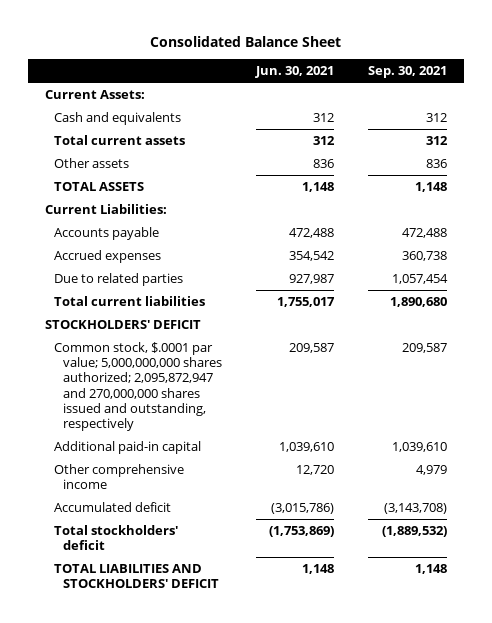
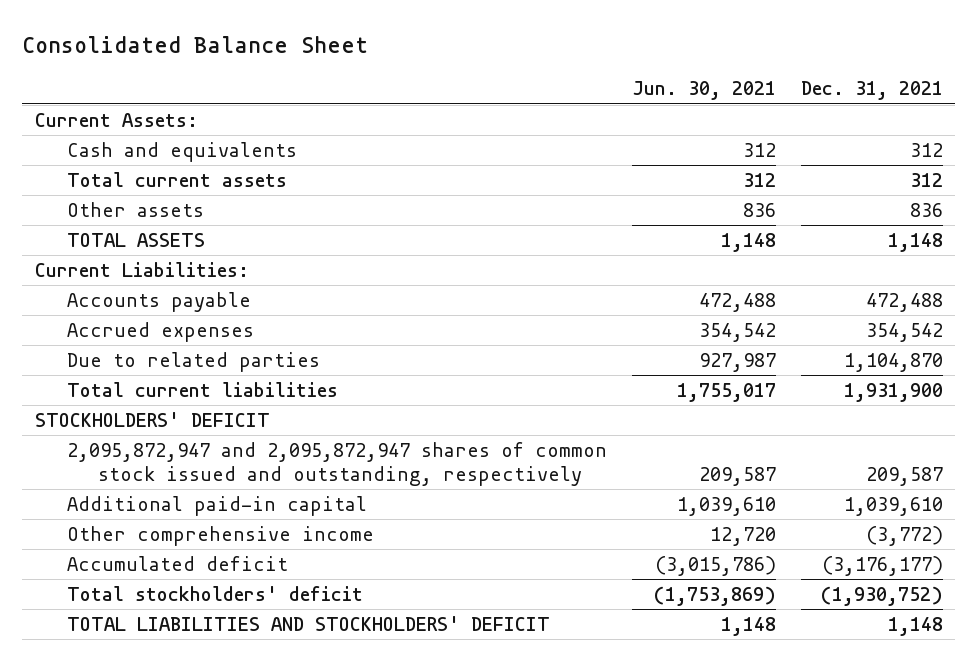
[367,66,447,79] Sep. 30, 2021 -> none
none -> [800,81,943,101] Dec. 31, 2021
[53,341,223,431] Common stock, $.0001 par value; 5,000,000,000 shares authorized; 2,095,872,947 and 270,000,000 shares issued and outstanding, respectively -> [66,442,607,486] 2,095,872,947 and 2,095,872,947 shares of common stock issued and outstanding, respectively

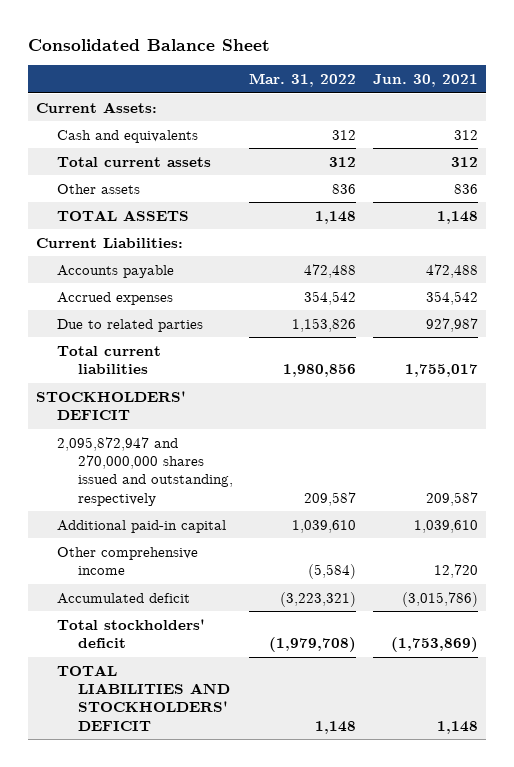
[800,81,943,101] Dec. 31, 2021 -> none
none -> [249,73,357,88] Mar. 31, 2022
[66,442,607,486] 2,095,872,947 and 2,095,872,947 shares of common stock issued and outstanding, respectively -> [57,436,233,506] 2,095,872,947 and 270,000,000 shares issued and outstanding, respectively

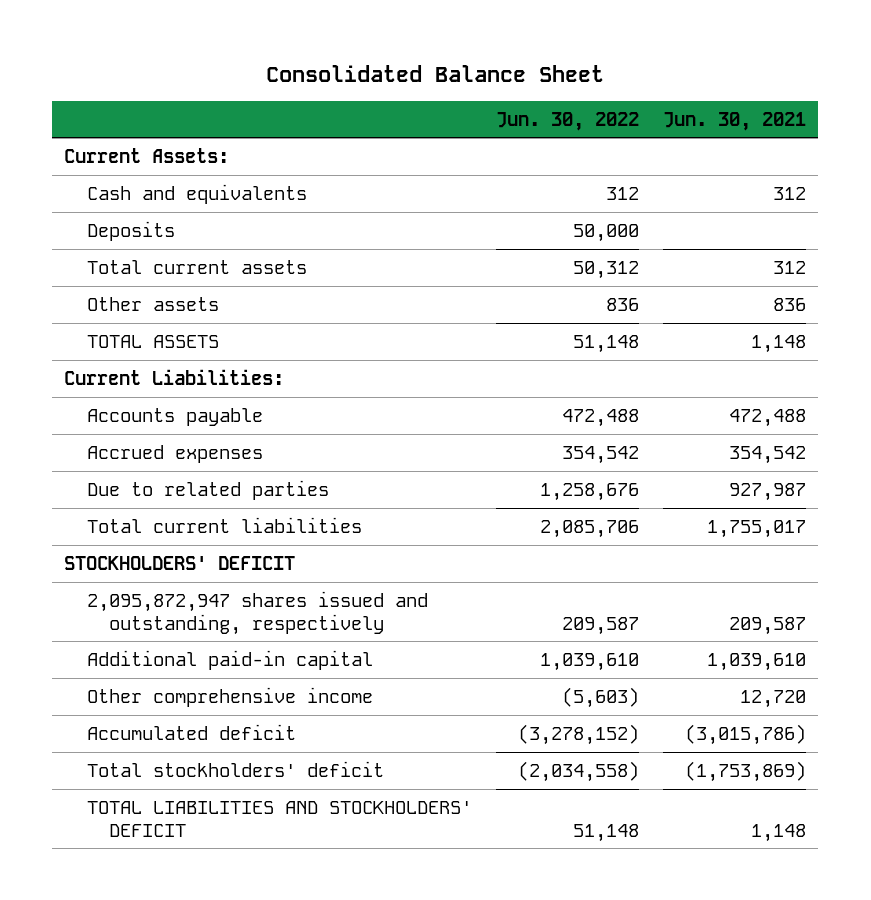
[249,73,357,88] Mar. 31, 2022 -> none
none -> [495,111,639,131] Jun. 30, 2022
none -> [86,220,175,241] Deposits
[57,436,233,506] 2,095,872,947 and 270,000,000 shares issued and outstanding, respectively -> [86,590,428,635] 2,095,872,947 shares issued and outstanding, respectively

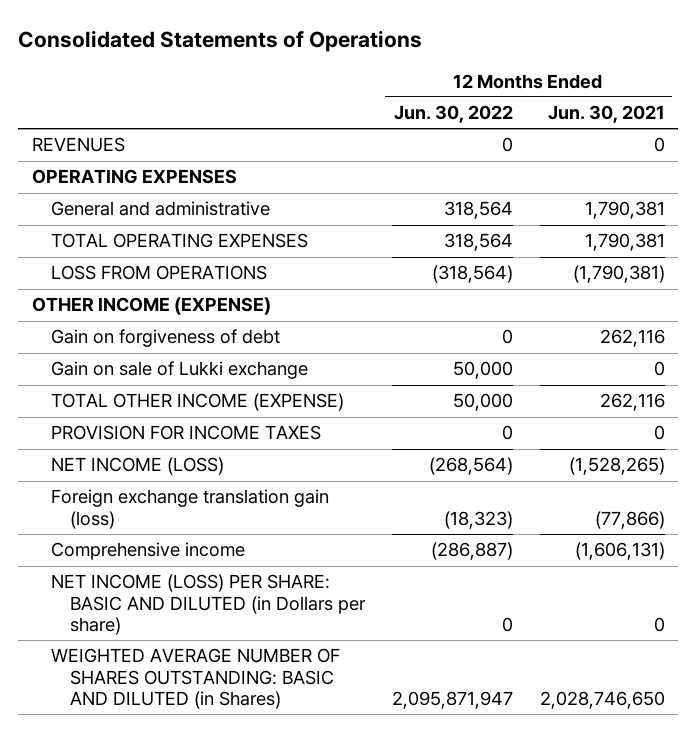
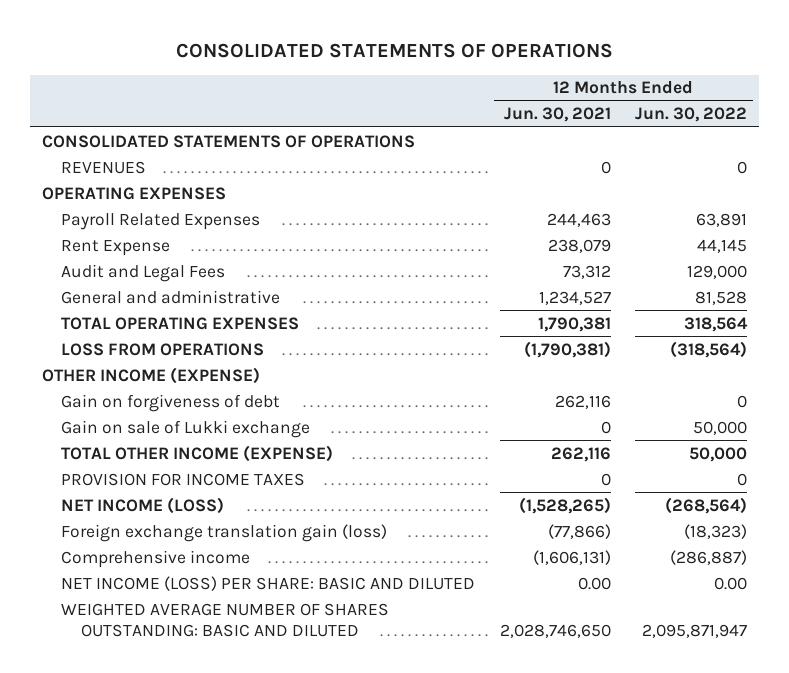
[18,29,423,52] Consolidated Statements of Operations -> [175,43,613,59] CONSOLIDATED STATEMENTS OF OPERATIONS
none -> [42,134,416,148] CONSOLIDATED STATEMENTS OF OPERATIONS
none -> [61,212,261,230] Payroll Related Expenses
none -> [61,239,171,256] Rent Expense
none -> [61,263,226,282] Audit and Legal Fees
[443,201,513,220] 318,564 -> [695,290,748,305] 81,528
[584,201,665,220] 1,790,381 -> [538,290,611,305] 1,234,527
[50,574,366,636] NET INCOME (LOSS) PER SHARE: BASIC AND DILUTED (in Dollars per share) -> [61,575,476,591] NET INCOME (LOSS) PER SHARE: BASIC AND DILUTED
[501,617,513,633] 0 -> [714,576,748,590] 0.00
[653,617,665,633] 0 -> [577,576,611,590] 0.00
[50,648,340,710] WEIGHTED AVERAGE NUMBER OF SHARES OUTSTANDING: BASIC AND DILUTED (in Shares) -> [61,602,390,637] WEIGHTED AVERAGE NUMBER OF SHARES OUTSTANDING: BASIC AND DILUTED

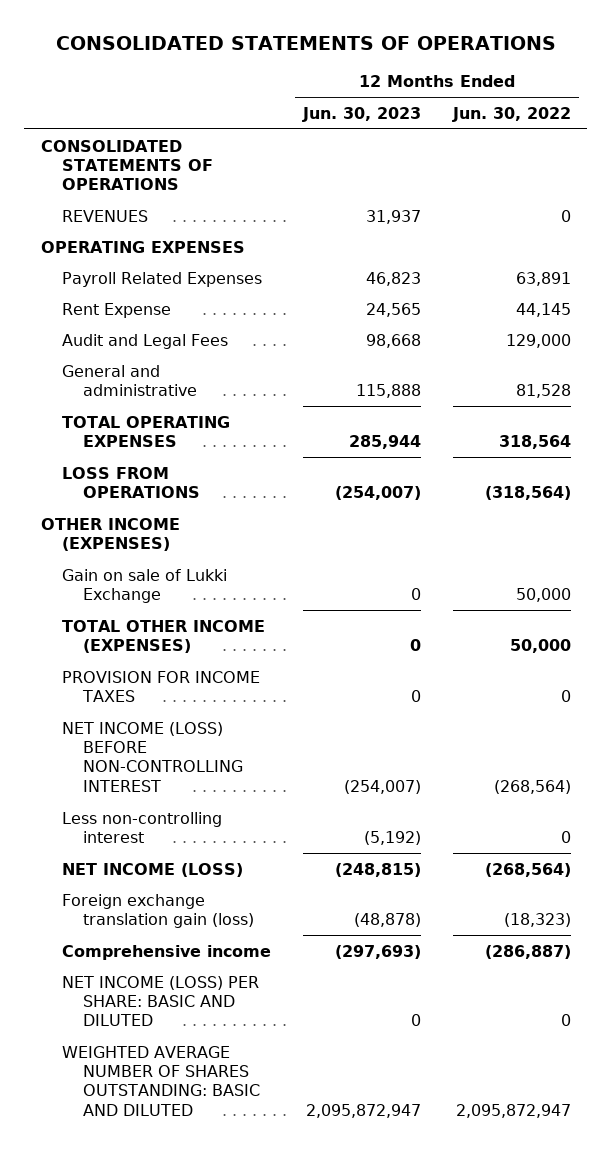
[503,107,611,123] Jun. 30, 2021 -> none
none -> [301,106,421,122] Jun. 30, 2023
[61,393,281,412] Gain on forgiveness of debt -> none
[42,366,261,384] OTHER INCOME (EXPENSE) -> [40,517,180,552] OTHER INCOME (EXPENSES)
[61,419,311,438] Gain on sale of Lukki exchange -> [61,568,227,604] Gain on sale of Lukki Exchange
[61,444,334,462] TOTAL OTHER INCOME (EXPENSE) -> [61,619,265,654] TOTAL OTHER INCOME (EXPENSES)
none -> [61,721,243,792] NET INCOME (LOSS) BEFORE NON-CONTROLLING INTEREST
none -> [61,811,222,844] Less non-controlling interest
[714,576,748,590] 0.00 -> [561,1014,572,1027] 0
[642,623,748,638] 2,095,871,947 -> [456,1103,572,1118] 2,095,872,947

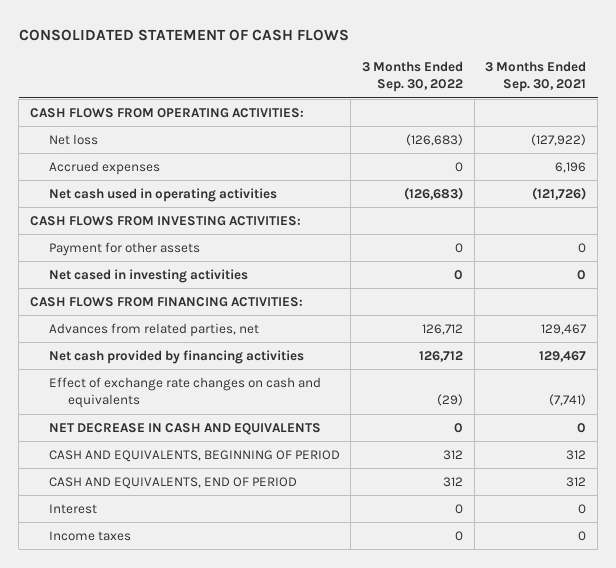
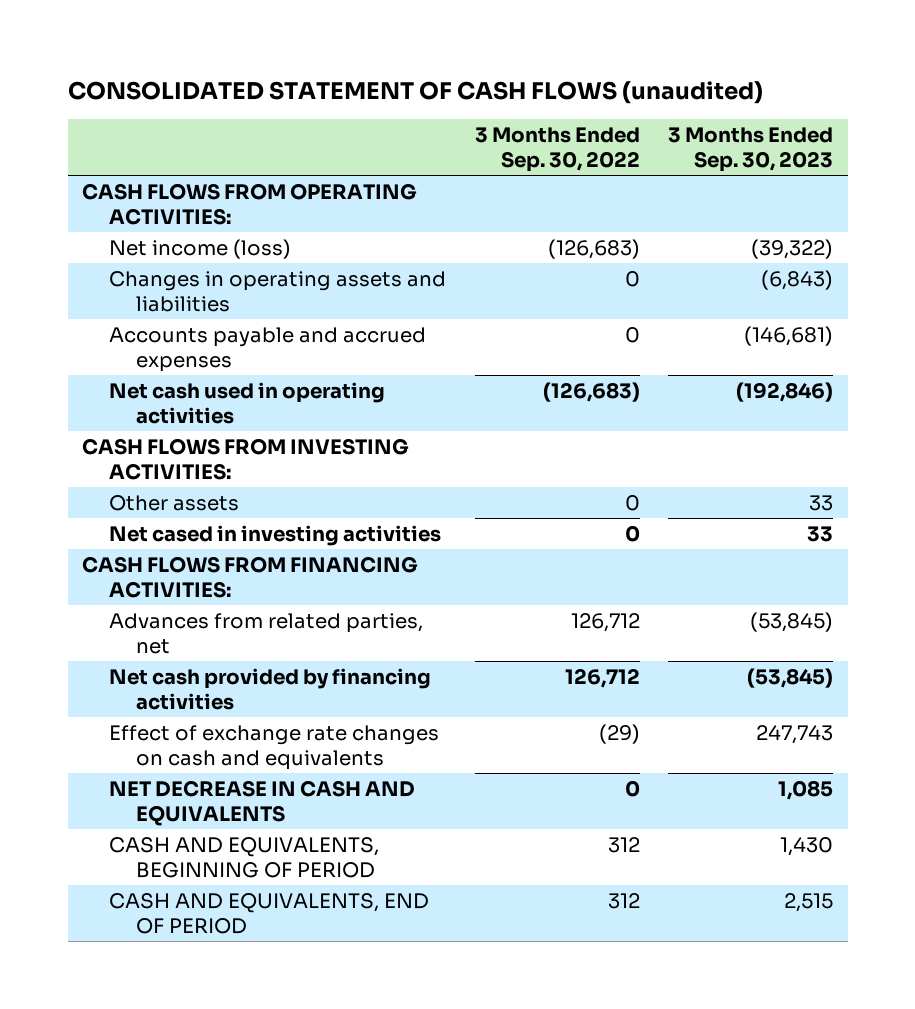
[18,28,349,41] CONSOLIDATED STATEMENT OF CASH FLOWS -> [67,80,763,104] CONSOLIDATED STATEMENT OF CASH FLOWS (unaudited)
[485,61,587,93] 3 Months Ended Sep. 30, 2021 -> none
none -> [668,126,834,173] 3 Months Ended Sep. 30, 2023
[48,160,160,175] Accrued expenses -> none
[48,133,98,145] Net loss -> [109,238,292,259] Net income (loss)
none -> [109,270,447,313] Changes in operating assets and liabilities
none -> [109,326,427,373] Accounts payable and accrued expenses
[48,241,200,256] Payment for other assets -> [109,494,240,511] Other assets
[48,503,97,514] Interest -> none
[48,530,131,541] Income taxes -> none

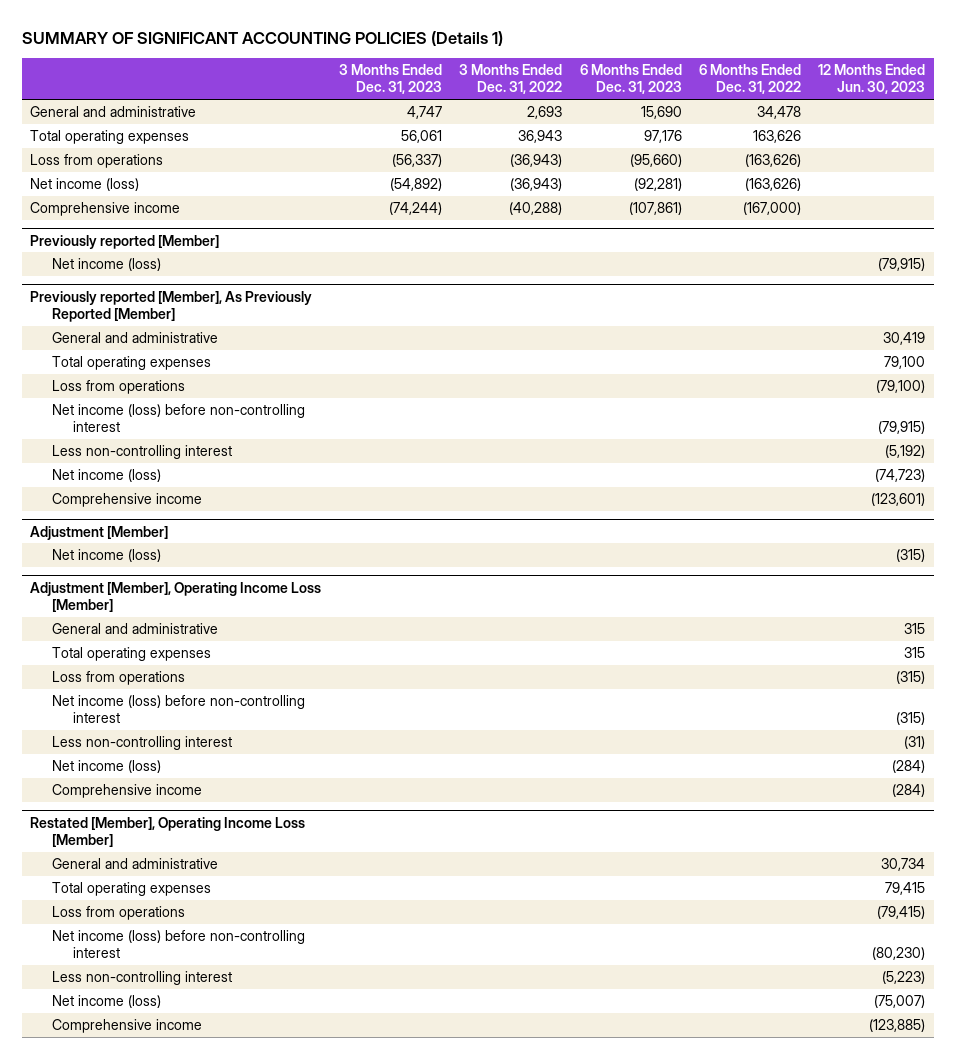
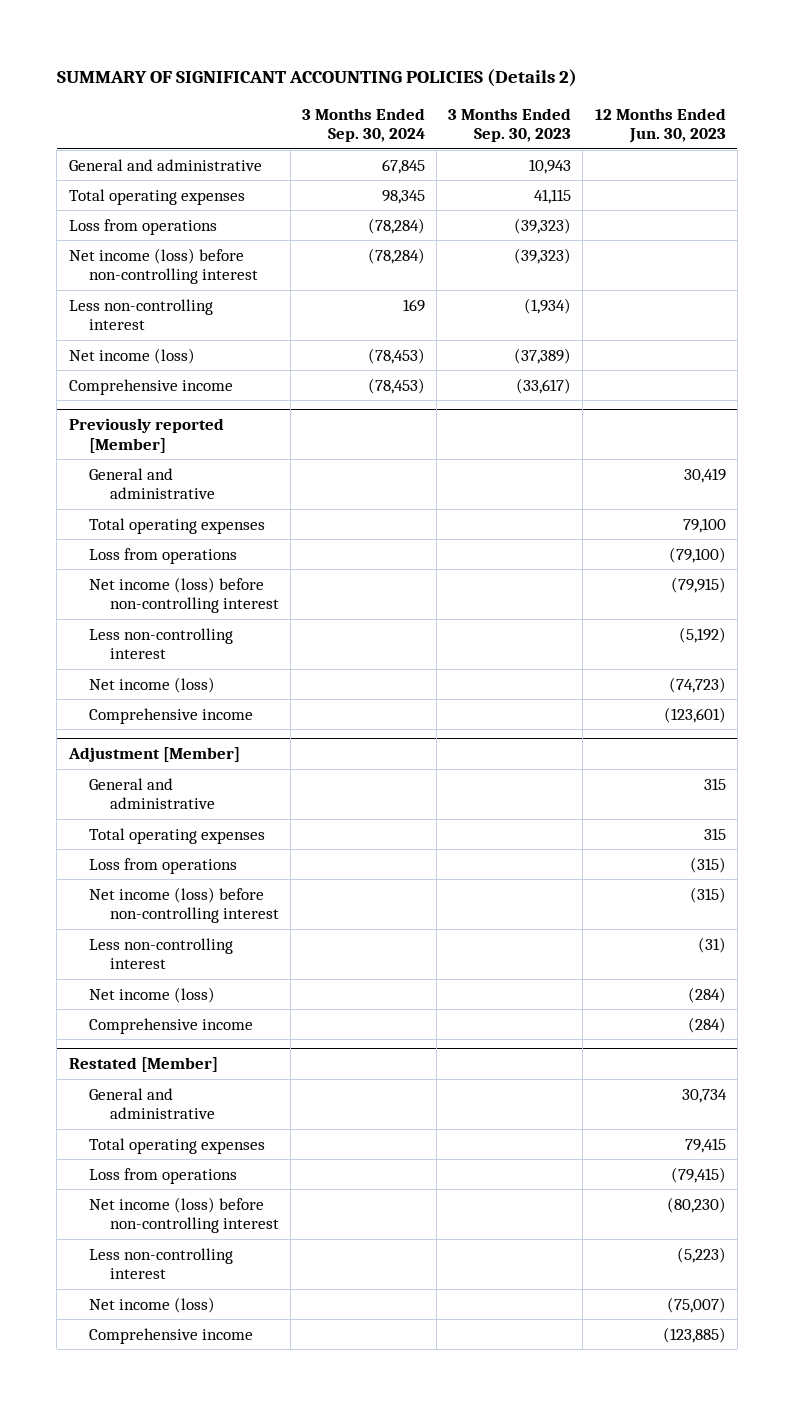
[21,30,503,46] SUMMARY OF SIGNIFICANT ACCOUNTING POLICIES (Details 1) -> [56,68,577,87] SUMMARY OF SIGNIFICANT ACCOUNTING POLICIES (Details 2)
[338,64,442,95] 3 Months Ended Dec. 31, 2023 -> none
[459,64,563,95] 3 Months Ended Dec. 31, 2022 -> none
[579,64,682,95] 6 Months Ended Dec. 31, 2023 -> none
[699,64,802,95] 6 Months Ended Dec. 31, 2022 -> none
none -> [302,107,426,143] 3 Months Ended Sep. 30, 2024
none -> [448,107,572,143] 3 Months Ended Sep. 30, 2023
none -> [68,247,259,285] Net income (loss) before non-controlling interest
none -> [68,298,213,331] Less non-controlling interest
[51,258,161,272] Net income (loss) -> none
[30,290,313,322] Previously reported [Member], As Previously Reported [Member] -> none
[51,549,161,563] Net income (loss) -> none
[30,581,322,612] Adjustment [Member], Operating Income Loss [Member] -> none
[30,816,306,847] Restated [Member], Operating Income Loss [Member] -> none
none -> [68,1057,218,1073] Restated [Member]

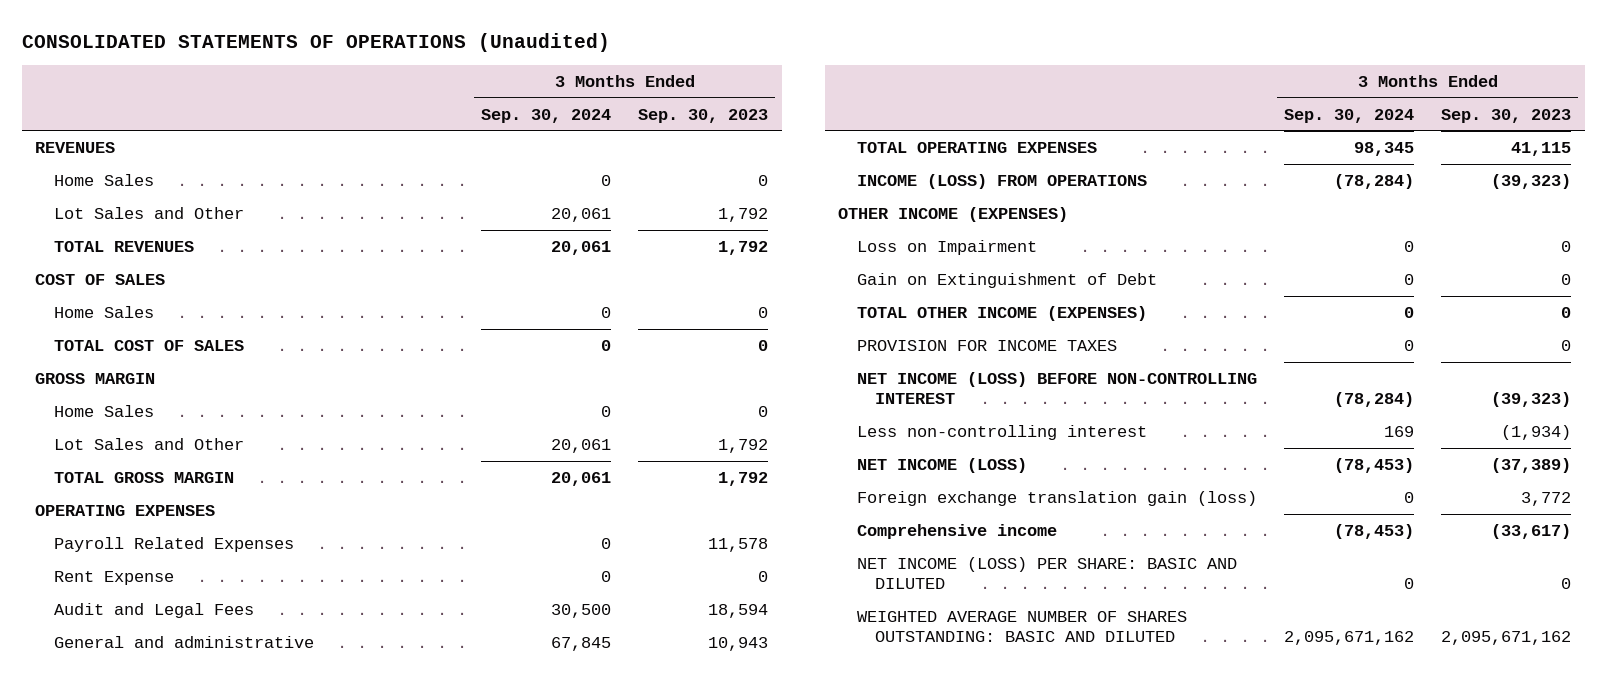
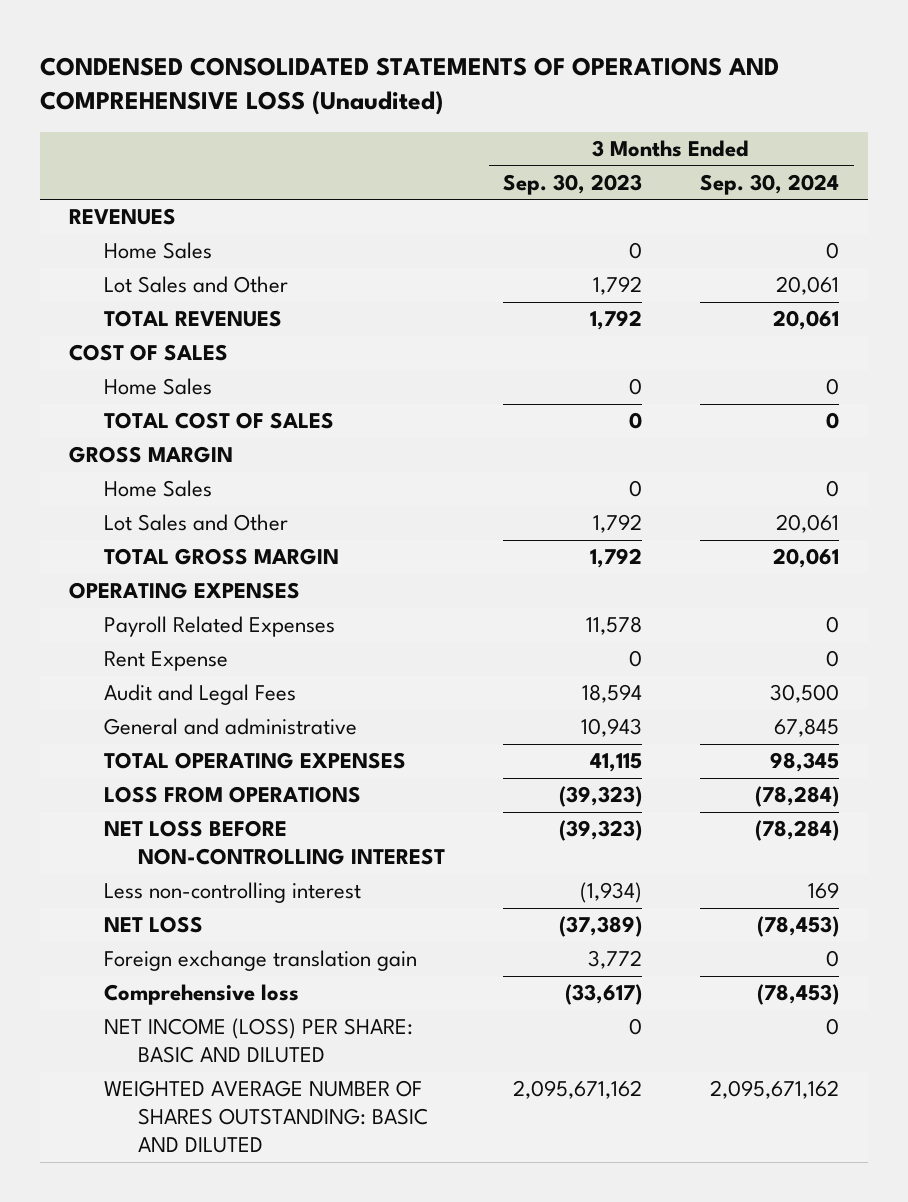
[21,33,610,53] CONSOLIDATED STATEMENTS OF OPERATIONS (Unaudited) -> [39,56,779,116] CONDENSED CONSOLIDATED STATEMENTS OF OPERATIONS AND COMPREHENSIVE LOSS (Unaudited)
[838,206,1069,222] OTHER INCOME (EXPENSES) -> none
[856,239,1037,255] Loss on Impairment -> none
[856,272,1157,288] Gain on Extinguishment of Debt -> none
[856,305,1147,321] TOTAL OTHER INCOME (EXPENSES) -> none
[856,339,1117,351] PROVISION FOR INCOME TAXES -> none
[856,173,1147,189] INCOME (LOSS) FROM OPERATIONS -> [103,786,361,804] LOSS FROM OPERATIONS
[856,371,1257,405] NET INCOME (LOSS) BEFORE NON-CONTROLLING INTEREST -> [103,820,446,866] NET LOSS BEFORE NON-CONTROLLING INTEREST
[856,457,1027,473] NET INCOME (LOSS) -> [103,916,203,934] NET LOSS
[856,490,1257,506] Foreign exchange translation gain (loss) -> [103,950,417,972] Foreign exchange translation gain
[856,523,1057,539] Comprehensive income -> [103,984,299,1006] Comprehensive loss

